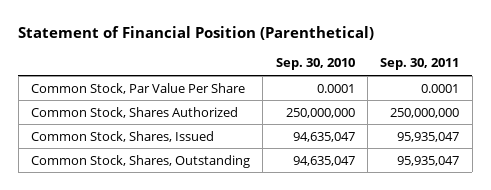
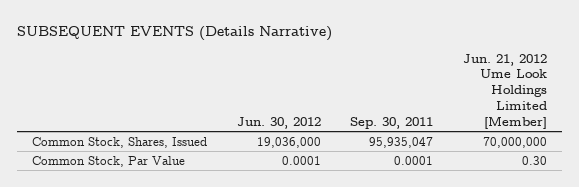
[18,26,375,41] Statement of Financial Position (Parenthetical) -> [17,26,333,42] SUBSEQUENT EVENTS (Details Narrative)
[275,58,355,71] Sep. 30, 2010 -> none
none -> [236,116,321,129] Jun. 30, 2012
none -> [462,53,547,129] Jun. 21, 2012 Ume Look Holdings Limited [Member]
[31,82,246,94] Common Stock, Par Value Per Share -> none
[31,106,239,118] Common Stock, Shares Authorized -> none
[31,154,251,168] Common Stock, Shares, Outstanding -> none
none -> [32,155,186,167] Common Stock, Par Value

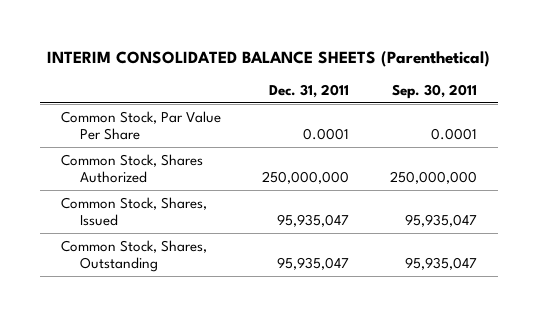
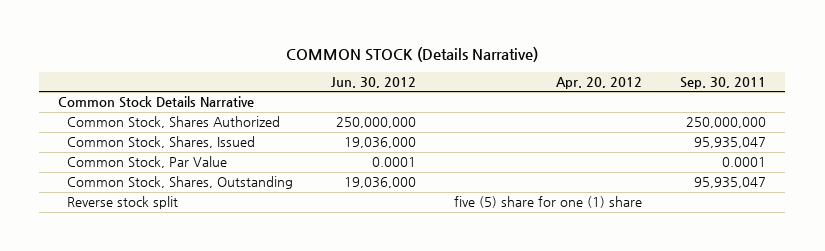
[46,50,490,67] INTERIM CONSOLIDATED BALANCE SHEETS (Parenthetical) -> [286,46,539,62] COMMON STOCK (Details Narrative)
[268,84,349,99] Dec. 31, 2011 -> none
none -> [331,76,417,88] Jun. 30, 2012
none -> [556,76,643,89] Apr. 20, 2012
[60,110,221,141] Common Stock, Par Value Per Share -> none
none -> [58,96,255,109] Common Stock Details Narrative
none -> [67,156,228,169] Common Stock, Par Value
none -> [67,196,179,210] Reverse stock split

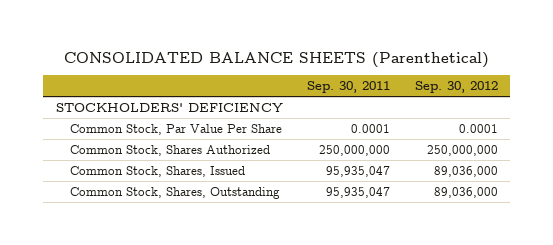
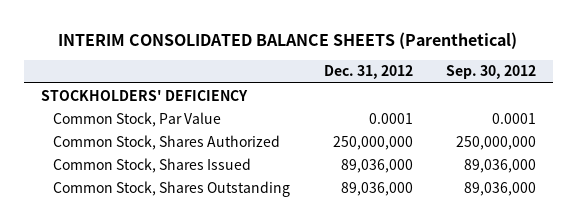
[63,51,489,68] CONSOLIDATED BALANCE SHEETS (Parenthetical) -> [58,31,518,49] INTERIM CONSOLIDATED BALANCE SHEETS (Parenthetical)
[307,81,391,94] Sep. 30, 2011 -> none
none -> [323,65,413,80] Dec. 31, 2012
[69,123,282,135] Common Stock, Par Value Per Share -> [53,111,222,127] Common Stock, Par Value
[69,165,245,177] Common Stock, Shares, Issued -> [53,157,252,173] Common Stock, Shares Issued
[69,186,280,199] Common Stock, Shares, Outstanding -> [53,180,291,197] Common Stock, Shares Outstanding

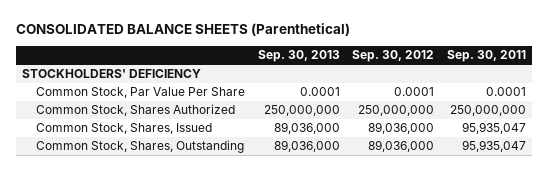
[58,31,518,49] INTERIM CONSOLIDATED BALANCE SHEETS (Parenthetical) -> [15,23,350,37] CONSOLIDATED BALANCE SHEETS (Parenthetical)
[323,65,413,80] Dec. 31, 2012 -> none
none -> [257,50,340,63] Sep. 30, 2013
none -> [446,50,526,63] Sep. 30, 2011
[53,111,222,127] Common Stock, Par Value -> [36,87,246,99] Common Stock, Par Value Per Share
[53,157,252,173] Common Stock, Shares Issued -> [36,123,213,135] Common Stock, Shares, Issued
[53,180,291,197] Common Stock, Shares Outstanding -> [36,140,245,154] Common Stock, Shares, Outstanding

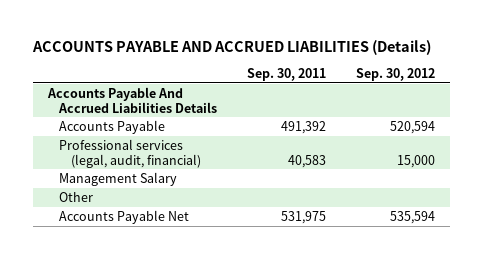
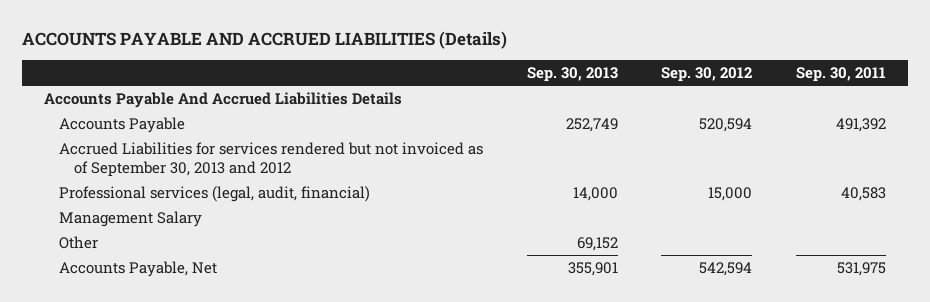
none -> [526,66,618,82] Sep. 30, 2013
none -> [58,142,483,178] Accrued Liabilities for services rendered but not invoiced as of September 30, 2013 and 2012
[59,209,190,224] Accounts Payable Net -> [58,261,217,278] Accounts Payable, Net
[390,210,436,224] 535,594 -> [699,262,753,277] 542,594

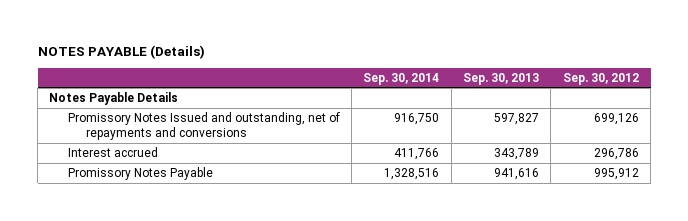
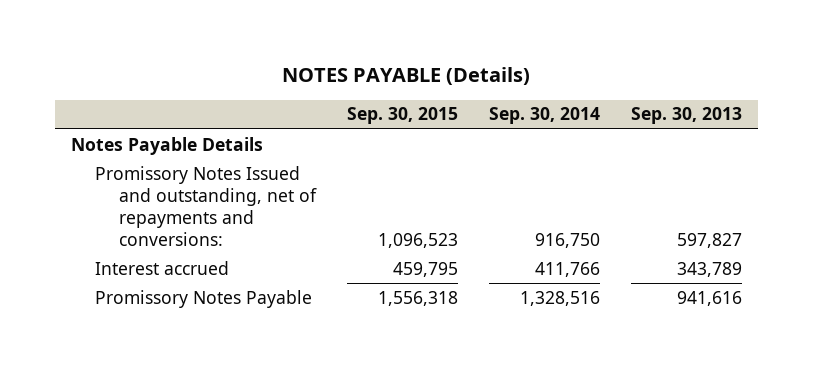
[562,72,639,85] Sep. 30, 2012 -> none
none -> [347,107,459,125] Sep. 30, 2015
[67,112,340,140] Promissory Notes Issued and outstanding, net of repayments and conversions -> [94,165,318,246] Promissory Notes Issued and outstanding, net of repayments and conversions:

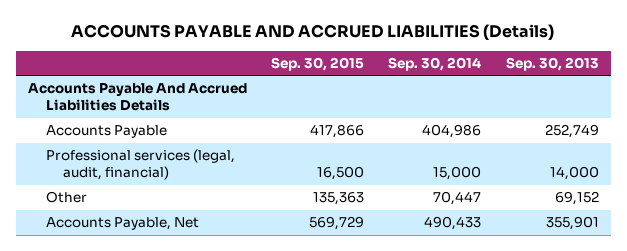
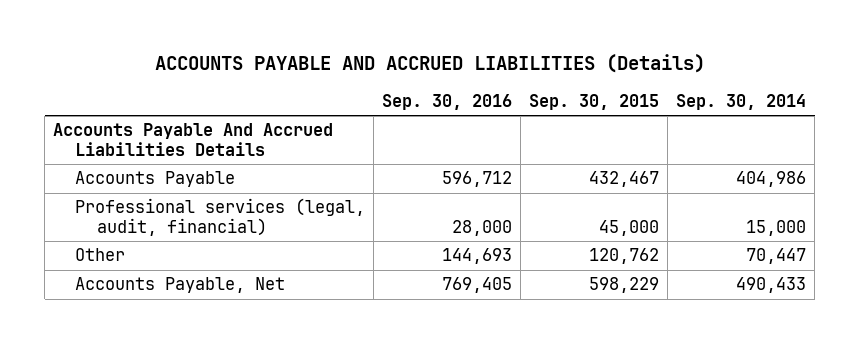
[505,57,599,72] Sep. 30, 2013 -> none
none -> [382,93,513,110] Sep. 30, 2016
[310,124,365,139] 417,866 -> [589,171,660,188] 432,467
[317,166,365,181] 16,500 -> [599,219,660,236] 45,000
[313,192,365,206] 135,363 -> [589,248,660,265] 120,762
[309,216,365,231] 569,729 -> [589,277,660,294] 598,229

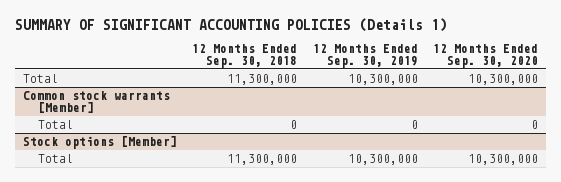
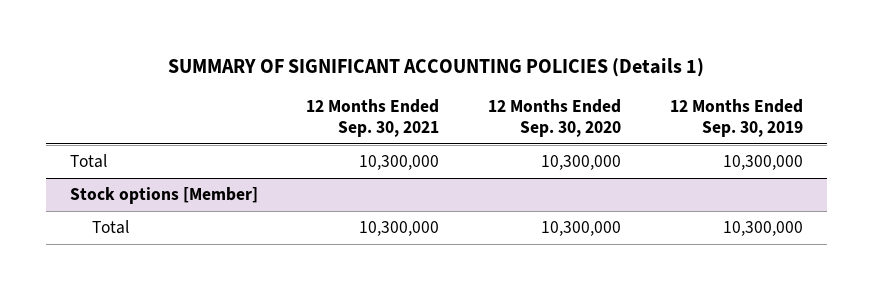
[192,43,298,68] 12 Months Ended Sep. 30, 2018 -> none
none -> [306,99,440,137] 12 Months Ended Sep. 30, 2021
[22,90,170,114] Common stock warrants [Member] -> none
[37,119,73,129] Total -> none

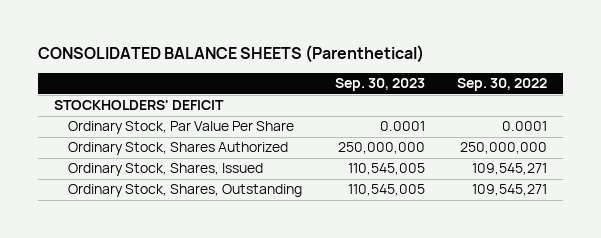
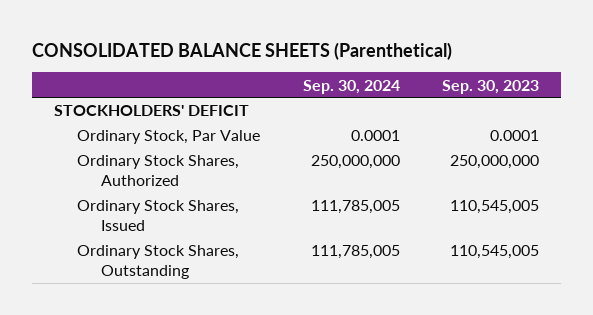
[456,78,547,92] Sep. 30, 2022 -> none
none -> [302,79,400,94] Sep. 30, 2024
[68,121,295,135] Ordinary Stock, Par Value Per Share -> [77,130,261,145] Ordinary Stock, Par Value
[68,142,289,156] Ordinary Stock, Shares Authorized -> [77,155,240,186] Ordinary Stock Shares, Authorized
[68,163,264,177] Ordinary Stock, Shares, Issued -> [77,200,240,231] Ordinary Stock Shares, Issued
[68,184,303,198] Ordinary Stock, Shares, Outstanding -> [77,245,240,279] Ordinary Stock Shares, Outstanding

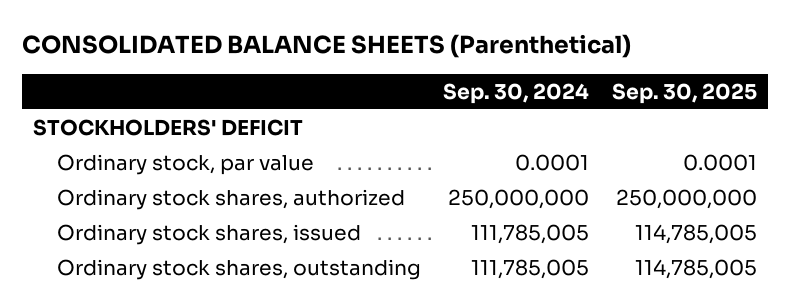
[442,79,540,94] Sep. 30, 2023 -> none
none -> [611,82,757,104] Sep. 30, 2025
[77,130,261,145] Ordinary Stock, Par Value -> [56,154,314,176] Ordinary stock, par value
[77,155,240,186] Ordinary Stock Shares, Authorized -> [56,189,405,211] Ordinary stock shares, authorized
[77,200,240,231] Ordinary Stock Shares, Issued -> [56,224,361,246] Ordinary stock shares, issued
[77,245,240,279] Ordinary Stock Shares, Outstanding -> [56,259,421,281] Ordinary stock shares, outstanding

